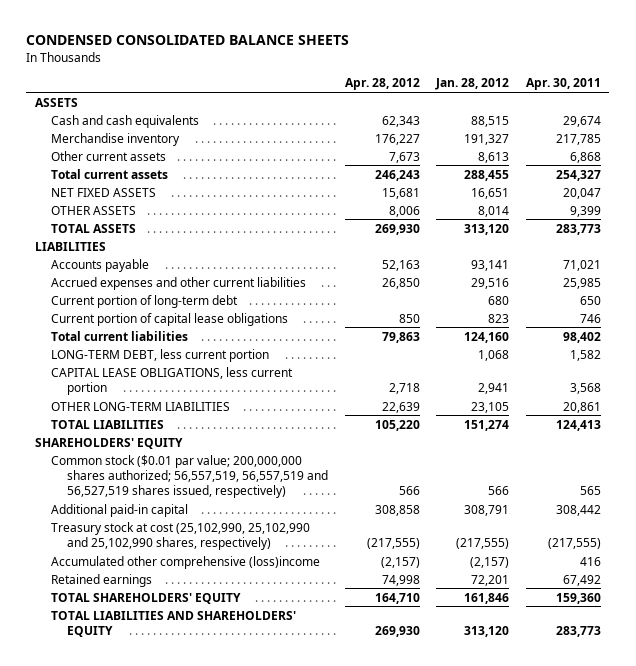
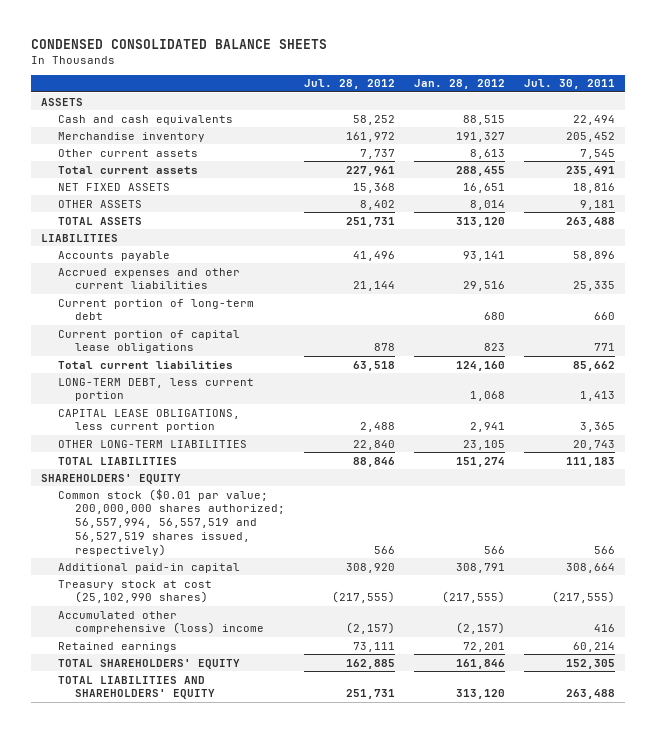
[344,78,420,91] Apr. 28, 2012 -> none
[525,78,601,91] Apr. 30, 2011 -> none
none -> [304,79,396,90] Jul. 28, 2012
none -> [524,79,616,90] Jul. 30, 2011
[50,454,329,499] Common stock ($0.01 par value; 200,000,000 shares authorized; 56,557,519, 56,557,519 and 56,527,519 shares issued, respectively) -> [57,488,286,556] Common stock ($0.01 par value; 200,000,000 shares authorized; 56,557,994, 56,557,519 and 56,527,519 shares issued, respectively)
[50,521,310,550] Treasury stock at cost (25,102,990, 25,102,990 and 25,102,990 shares, respectively) -> [57,579,212,604] Treasury stock at cost (25,102,990 shares)
[50,555,320,569] Accumulated other comprehensive (loss)income -> [57,610,265,635] Accumulated other comprehensive (loss) income

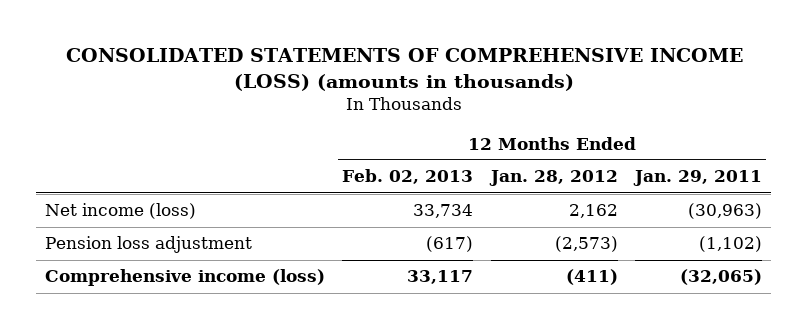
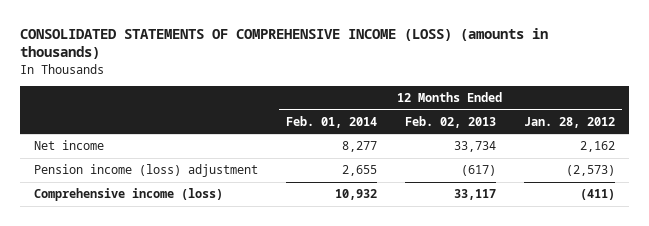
[632,170,762,187] Jan. 29, 2011 -> none
none -> [285,115,377,128] Feb. 01, 2014
[45,203,197,220] Net income (loss) -> [33,140,104,151] Net income
[45,236,253,254] Pension loss adjustment -> [33,164,258,178] Pension income (loss) adjustment

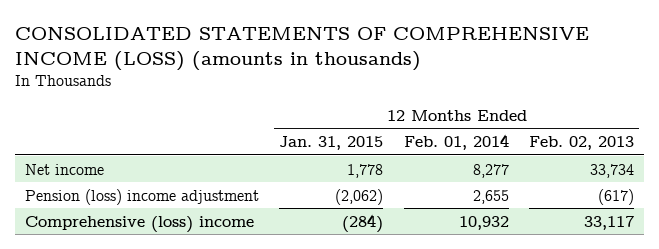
[523,116,615,128] Jan. 28, 2012 -> none
none -> [279,136,384,151] Jan. 31, 2015
[33,164,258,178] Pension income (loss) adjustment -> [25,188,260,205] Pension (loss) income adjustment
[33,188,223,202] Comprehensive income (loss) -> [25,215,255,233] Comprehensive (loss) income

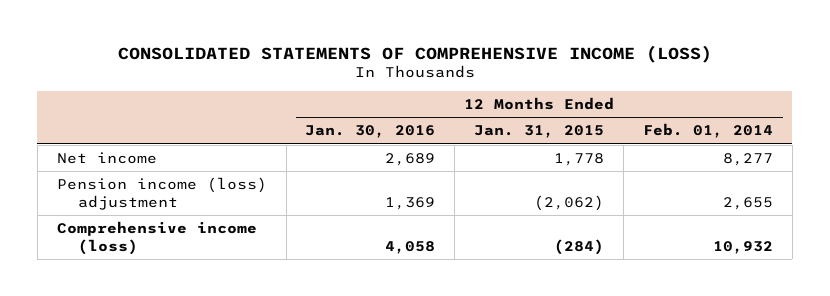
[15,26,590,71] CONSOLIDATED STATEMENTS OF COMPREHENSIVE INCOME (LOSS) (amounts in thousands) -> [117,44,712,63] CONSOLIDATED STATEMENTS OF COMPREHENSIVE INCOME (LOSS)
[528,136,634,151] Feb. 02, 2013 -> none
none -> [305,125,436,139] Jan. 30, 2016
[25,188,260,205] Pension (loss) income adjustment -> [56,176,267,210] Pension income (loss) adjustment
[25,215,255,233] Comprehensive (loss) income -> [56,220,257,255] Comprehensive income (loss)

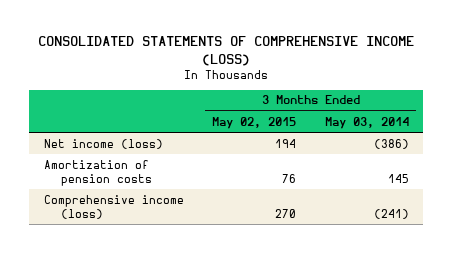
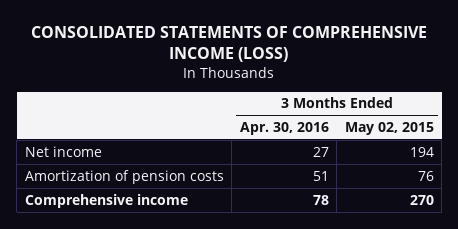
[324,116,409,129] May 03, 2014 -> none
none -> [239,121,329,135] Apr. 30, 2016
[43,138,163,149] Net income (loss) -> [24,145,102,157] Net income
[43,194,184,220] Comprehensive income (loss) -> [24,193,188,208] Comprehensive income

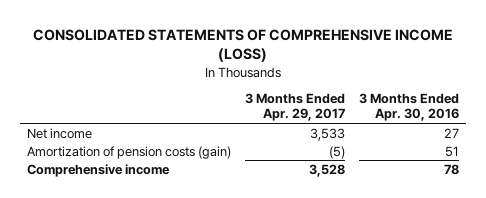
[344,121,434,135] May 02, 2015 -> none
none -> [244,93,345,122] 3 Months Ended Apr. 29, 2017
[24,169,224,184] Amortization of pension costs -> [26,145,231,159] Amortization of pension costs (gain)

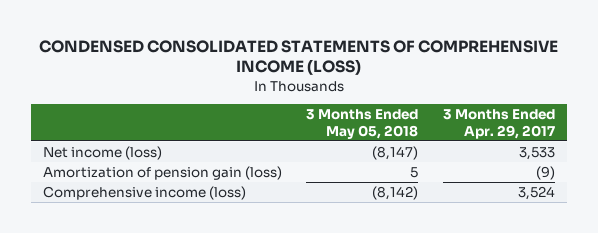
[32,28,453,63] CONSOLIDATED STATEMENTS OF COMPREHENSIVE INCOME (LOSS) -> [38,39,558,76] CONDENSED CONSOLIDATED STATEMENTS OF COMPREHENSIVE INCOME (LOSS)
[359,93,460,122] 3 Months Ended Apr. 30, 2016 -> none
none -> [306,108,419,139] 3 Months Ended May 05, 2018
[26,127,92,139] Net income -> [42,145,162,160] Net income (loss)
[26,145,231,159] Amortization of pension costs (gain) -> [42,165,282,180] Amortization of pension gain (loss)
[328,145,345,159] (5) -> [535,165,555,180] (9)
[26,163,170,177] Comprehensive income -> [42,185,246,200] Comprehensive income (loss)
[308,163,345,177] 3,528 -> [517,185,555,200] 3,524

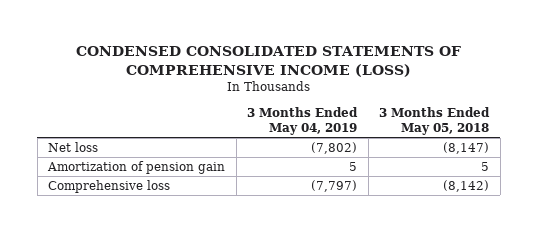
[442,108,555,139] 3 Months Ended Apr. 29, 2017 -> none
none -> [247,107,359,136] 3 Months Ended May 04, 2019
[42,145,162,160] Net income (loss) -> [48,141,99,152] Net loss
[42,165,282,180] Amortization of pension gain (loss) -> [47,160,226,174] Amortization of pension gain
[42,185,246,200] Comprehensive income (loss) -> [48,179,171,193] Comprehensive loss

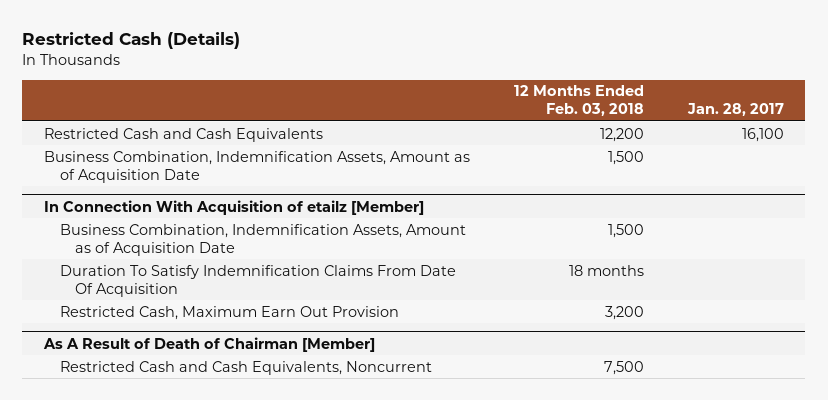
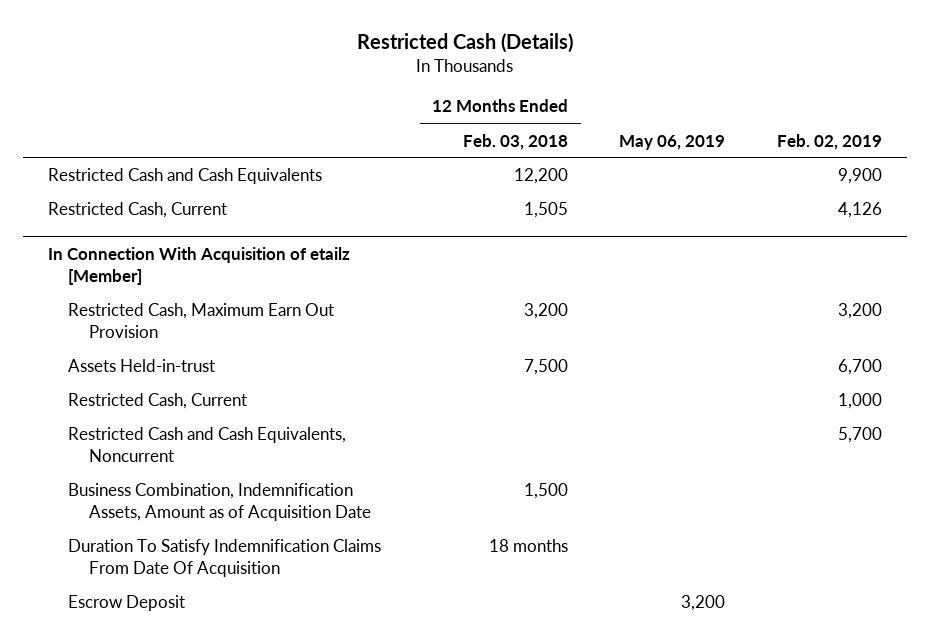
[686,103,784,117] Jan. 28, 2017 -> none
none -> [619,134,726,150] May 06, 2019
none -> [776,133,882,150] Feb. 02, 2019
[44,150,471,183] Business Combination, Indemnification Assets, Amount as of Acquisition Date -> none
none -> [48,202,228,219] Restricted Cash, Current
[59,305,399,320] Restricted Cash, Maximum Earn Out Provision -> [68,303,335,339] Restricted Cash, Maximum Earn Out Provision
none -> [68,359,216,373] Assets Held-in-trust
none -> [68,393,248,410] Restricted Cash, Current
none -> [68,427,347,463] Restricted Cash and Cash Equivalents, Noncurrent
[43,336,376,352] As A Result of Death of Chairman [Member] -> none
[59,360,432,375] Restricted Cash and Cash Equivalents, Noncurrent -> none
none -> [68,595,186,612] Escrow Deposit

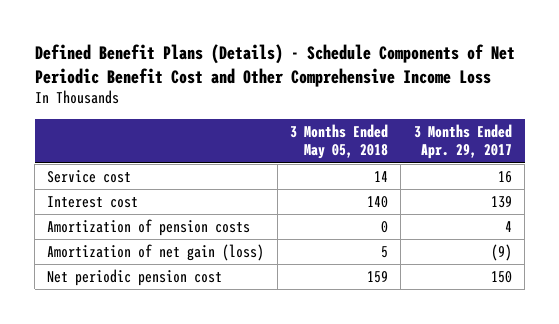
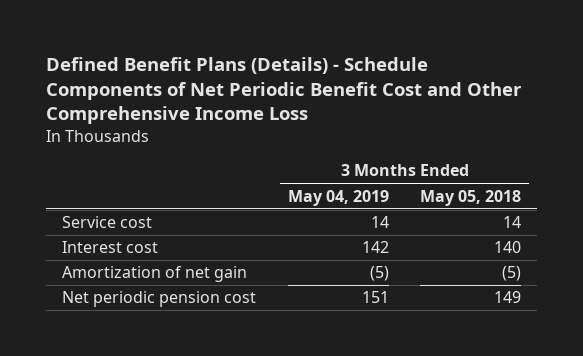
[413,123,512,160] 3 Months Ended Apr. 29, 2017 -> none
none -> [287,189,389,206] May 04, 2019
[47,219,251,237] Amortization of pension costs -> none
[47,244,265,262] Amortization of net gain (loss) -> [61,266,247,283] Amortization of net gain
[381,246,389,259] 5 -> [502,266,522,282] (5)
[367,271,389,284] 159 -> [494,291,522,304] 149

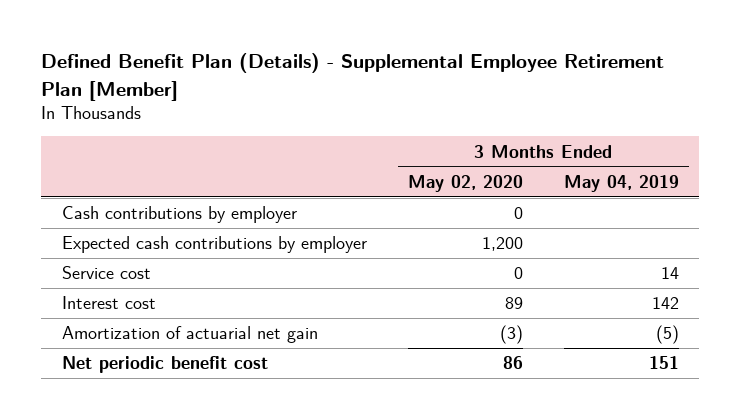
[46,56,523,125] Defined Benefit Plans (Details) - Schedule Components of Net Periodic Benefit Cost and Other Comprehensive Income Loss -> [41,53,665,101] Defined Benefit Plan (Details) - Supplemental Employee Retirement Plan [Member]
[420,189,522,206] May 05, 2018 -> none
none -> [407,174,523,192] May 02, 2020
none -> [61,206,297,224] Cash contributions by employer
none -> [61,236,367,254] Expected cash contributions by employer
[61,266,247,283] Amortization of net gain -> [61,326,318,344] Amortization of actuarial net gain
[61,291,256,308] Net periodic pension cost -> [61,356,268,374] Net periodic benefit cost

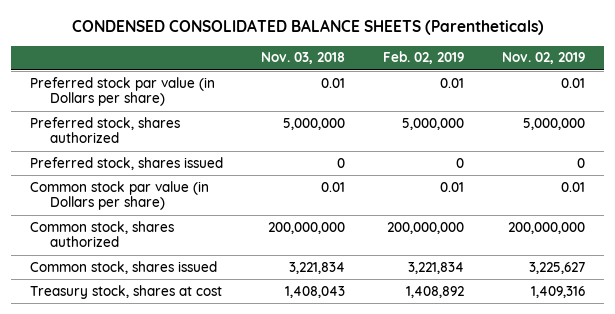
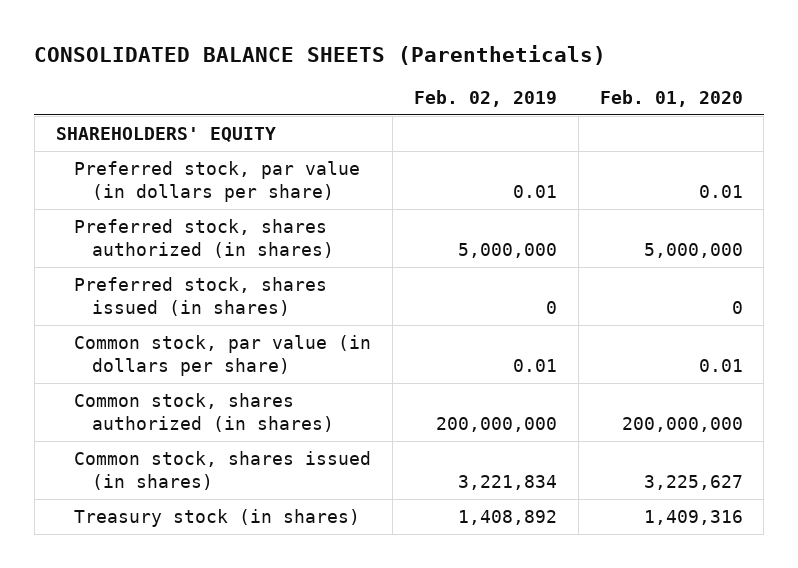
[71,19,544,36] CONDENSED CONSOLIDATED BALANCE SHEETS (Parentheticals) -> [34,44,607,65] CONSOLIDATED BALANCE SHEETS (Parentheticals)
[261,52,346,65] Nov. 03, 2018 -> none
[501,52,585,65] Nov. 02, 2019 -> none
none -> [599,89,743,107] Feb. 01, 2020
none -> [55,127,276,143] SHAREHOLDERS' EQUITY
[30,76,216,107] Preferred stock par value (in Dollars per share) -> [73,161,360,202] Preferred stock, par value (in dollars per share)
[30,116,181,144] Preferred stock, shares authorized -> [73,219,334,258] Preferred stock, shares authorized (in shares)
[30,156,224,170] Preferred stock, shares issued -> [73,277,327,316] Preferred stock, shares issued (in shares)
[30,180,210,211] Common stock par value (in Dollars per share) -> [73,335,371,376] Common stock, par value (in dollars per share)
[30,220,175,248] Common stock, shares authorized -> [73,393,334,432] Common stock, shares authorized (in shares)
[30,260,218,274] Common stock, shares issued -> [73,451,371,490] Common stock, shares issued (in shares)
[30,284,223,299] Treasury stock, shares at cost -> [73,509,360,528] Treasury stock (in shares)

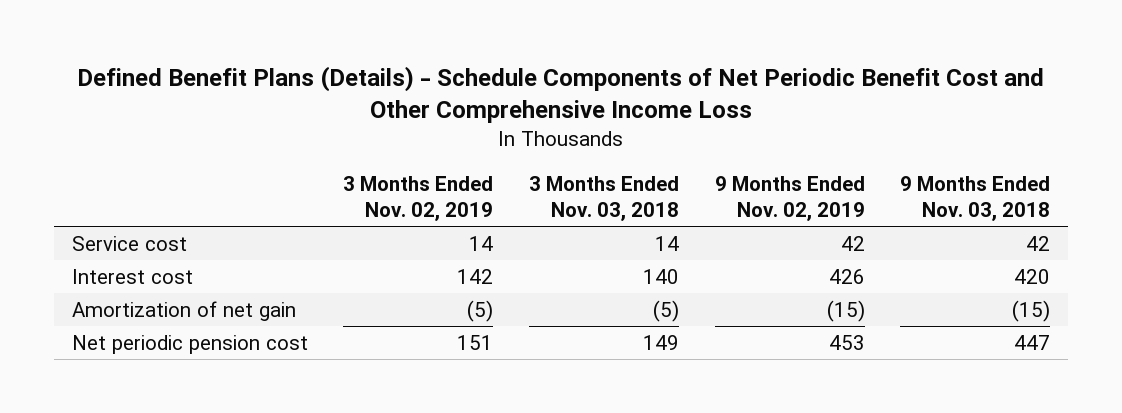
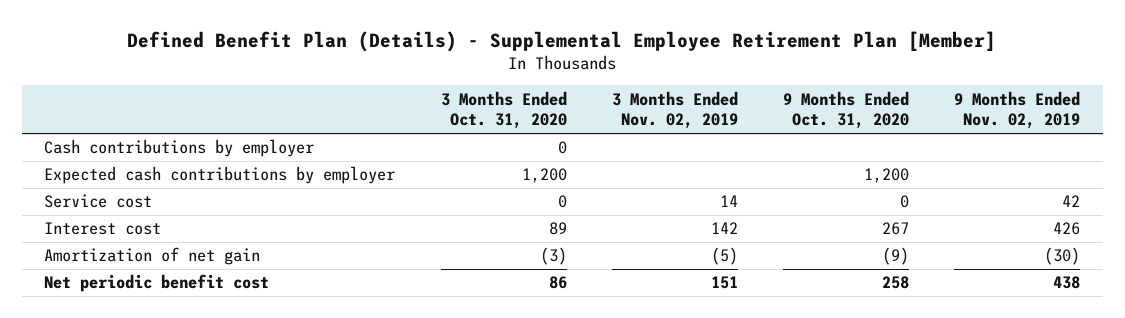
[77,66,1045,124] Defined Benefit Plans (Details) - Schedule Components of Net Periodic Benefit Cost and Other Comprehensive Income Loss -> [127,31,997,53] Defined Benefit Plan (Details) - Supplemental Employee Retirement Plan [Member]
[529,175,680,222] 3 Months Ended Nov. 03, 2018 -> none
[900,175,1051,222] 9 Months Ended Nov. 03, 2018 -> none
none -> [440,90,567,130] 3 Months Ended Oct. 31, 2020
none -> [783,90,910,130] 9 Months Ended Oct. 31, 2020
none -> [44,139,315,158] Cash contributions by employer
none -> [44,166,396,185] Expected cash contributions by employer
[826,300,865,323] (15) -> [1044,247,1081,266] (30)
[71,335,308,355] Net periodic pension cost -> [44,274,270,293] Net periodic benefit cost
[828,335,865,351] 453 -> [1053,276,1081,290] 438

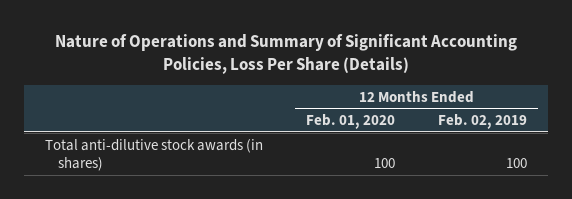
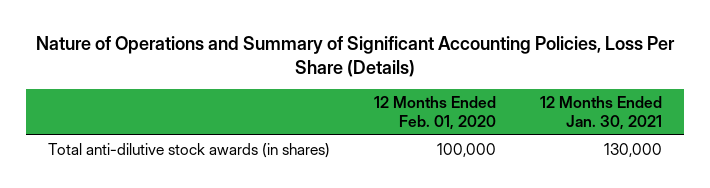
[438,113,528,129] Feb. 02, 2019 -> none
none -> [539,96,662,131] 12 Months Ended Jan. 30, 2021
[374,158,396,169] 100 -> [436,142,496,157] 100,000

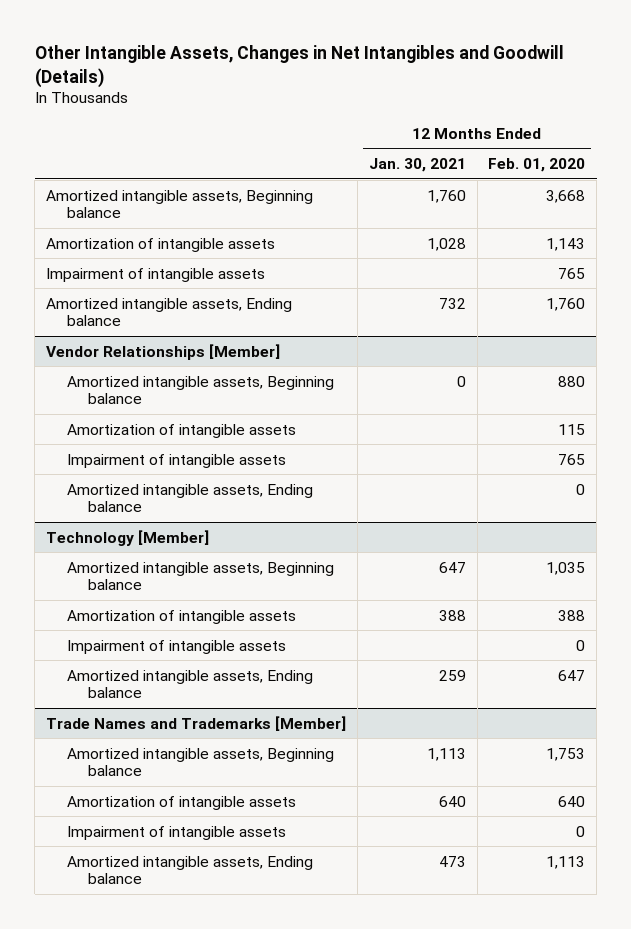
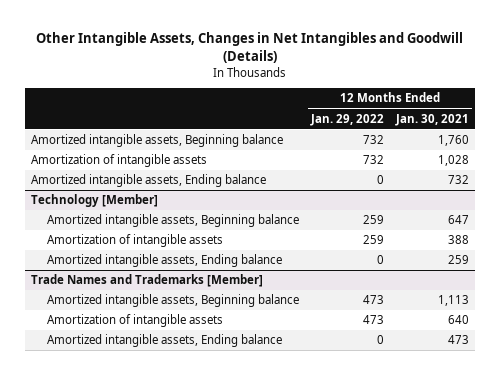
[488,158,586,173] Feb. 01, 2020 -> none
none -> [309,113,384,126] Jan. 29, 2022
[46,267,266,282] Impairment of intangible assets -> none
[46,343,281,360] Vendor Relationships [Member] -> none
[67,375,335,405] Amortized intangible assets, Beginning balance -> none
[67,423,297,438] Amortization of intangible assets -> none
[67,453,287,468] Impairment of intangible assets -> none
[67,483,314,513] Amortized intangible assets, Ending balance -> none
[67,639,287,654] Impairment of intangible assets -> none
[67,825,287,840] Impairment of intangible assets -> none

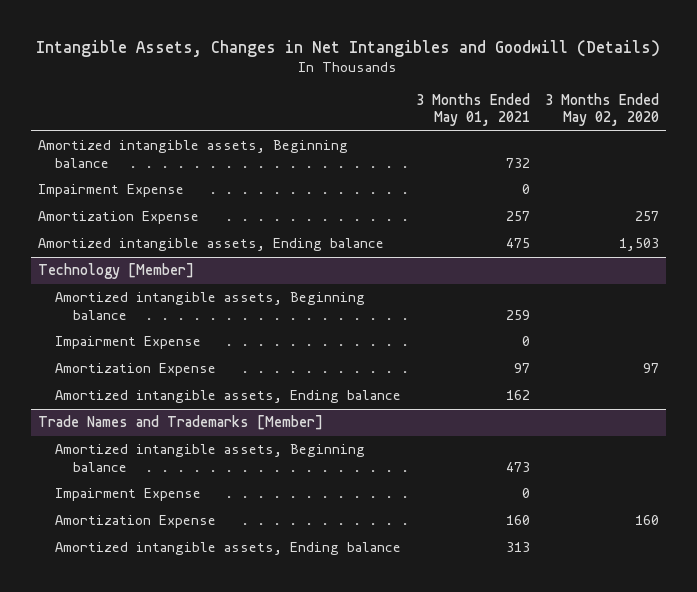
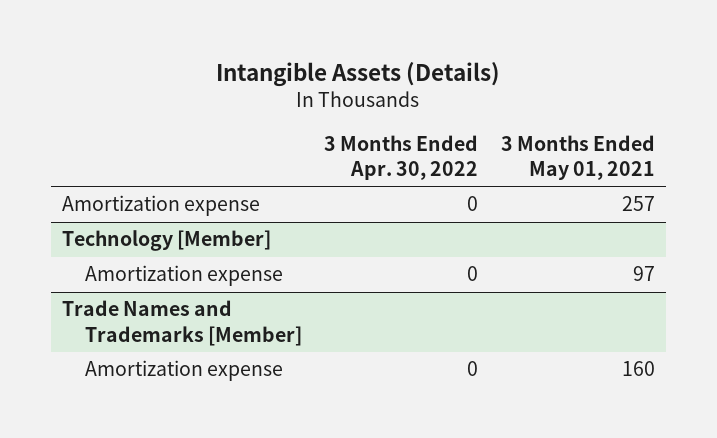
[36,40,661,58] Intangible Assets, Changes in Net Intangibles and Goodwill (Details) -> [216,61,501,87] Intangible Assets (Details)
[544,93,659,127] 3 Months Ended May 02, 2020 -> none
none -> [324,134,479,181] 3 Months Ended Apr. 30, 2022
[38,140,349,168] Amortized intangible assets, Beginning balance -> none
[38,184,185,198] Impairment Expense -> none
[38,238,385,252] Amortized intangible assets, Ending balance -> none
[38,211,200,225] Amortization Expense -> [62,195,261,217] Amortization expense
[55,292,366,320] Amortized intangible assets, Beginning balance -> none
[55,336,202,350] Impairment Expense -> none
[55,390,402,404] Amortized intangible assets, Ending balance -> none
[55,363,217,377] Amortization Expense -> [85,265,284,287] Amortization expense
[55,444,366,472] Amortized intangible assets, Beginning balance -> none
[55,488,202,502] Impairment Expense -> none
[55,542,402,556] Amortized intangible assets, Ending balance -> none
[55,515,217,529] Amortization Expense -> [85,360,284,382] Amortization expense

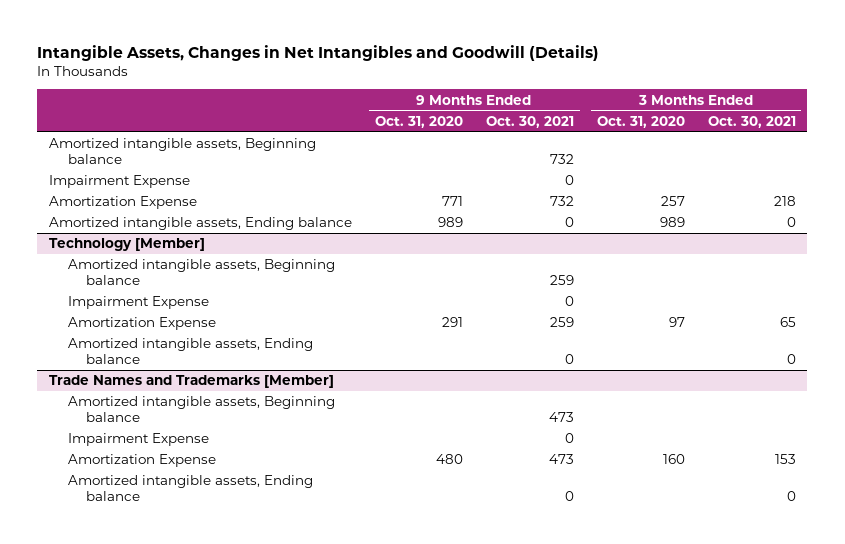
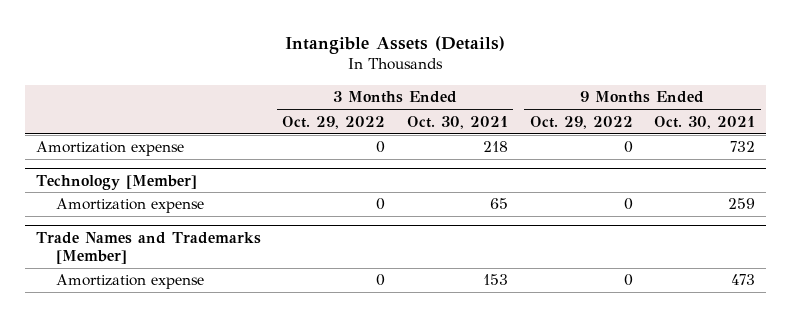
[37,45,600,62] Intangible Assets, Changes in Net Intangibles and Goodwill (Details) -> [285,35,506,54] Intangible Assets (Details)
[374,115,463,128] Oct. 31, 2020 -> none
[596,115,685,128] Oct. 31, 2020 -> none
none -> [282,115,386,129] Oct. 29, 2022
none -> [529,115,633,129] Oct. 29, 2022
[48,138,316,165] Amortized intangible assets, Beginning balance -> none
[48,175,190,189] Impairment Expense -> none
[48,217,352,231] Amortized intangible assets, Ending balance -> none
[48,196,197,210] Amortization Expense -> [35,141,184,157] Amortization expense
[67,259,335,286] Amortized intangible assets, Beginning balance -> none
[67,296,209,310] Impairment Expense -> none
[67,338,313,365] Amortized intangible assets, Ending balance -> none
[67,317,216,331] Amortization Expense -> [56,198,205,214] Amortization expense
[67,396,335,423] Amortized intangible assets, Beginning balance -> none
[67,433,209,447] Impairment Expense -> none
[67,475,313,502] Amortized intangible assets, Ending balance -> none
[67,454,216,468] Amortization Expense -> [56,274,205,290] Amortization expense

